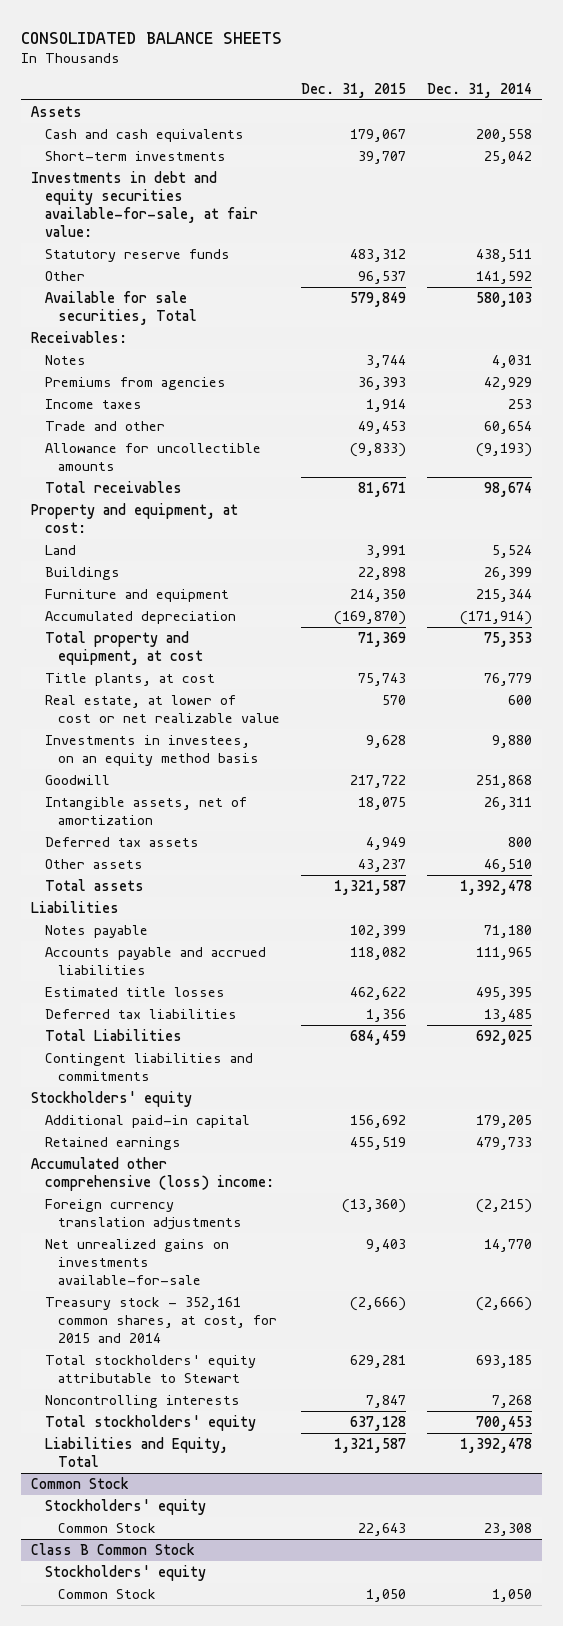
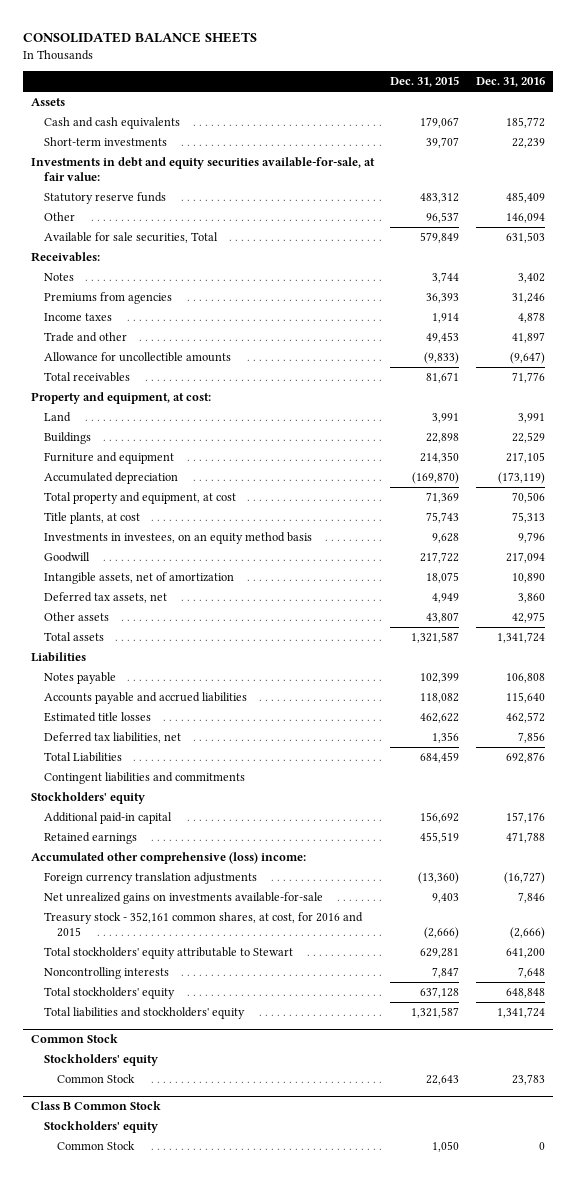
[426,82,532,98] Dec. 31, 2014 -> none
none -> [475,77,545,88] Dec. 31, 2016
[44,694,281,724] Real estate, at lower of cost or net realizable value -> none
[44,836,199,847] Deferred tax assets -> [43,591,167,603] Deferred tax assets, net
[358,858,407,872] 43,237 -> [426,611,460,623] 43,807
[44,1008,237,1019] Deferred tax liabilities -> [43,731,181,743] Deferred tax liabilities, net
[44,1296,278,1344] Treasury stock - 352,161 common shares, at cost, for 2015 and 2014 -> [43,911,363,937] Treasury stock - 352,161 common shares, at cost, for 2016 and 2015
[44,1436,228,1468] Liabilities and Equity, Total -> [43,1006,245,1019] Total liabilities and stockholders' equity

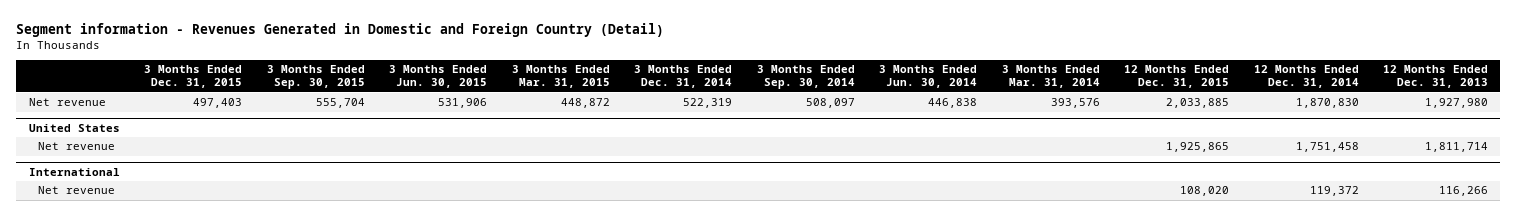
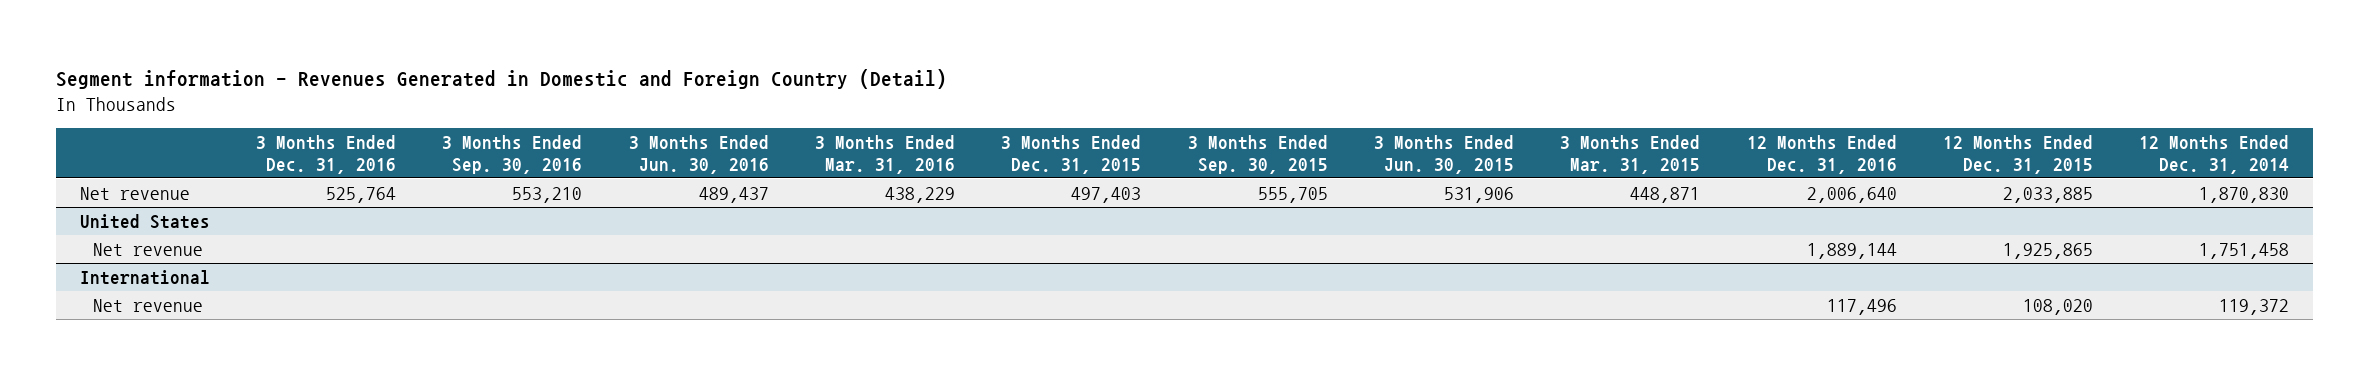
[634,65,733,89] 3 Months Ended Dec. 31, 2014 -> none
[756,65,855,90] 3 Months Ended Sep. 30, 2014 -> none
[879,65,978,89] 3 Months Ended Jun. 30, 2014 -> none
[1001,65,1100,89] 3 Months Ended Mar. 31, 2014 -> none
[1383,65,1489,89] 12 Months Ended Dec. 31, 2013 -> none
none -> [255,135,396,174] 3 Months Ended Dec. 31, 2016
none -> [442,135,583,174] 3 Months Ended Sep. 30, 2016
none -> [628,135,769,174] 3 Months Ended Jun. 30, 2016
none -> [815,135,956,174] 3 Months Ended Mar. 31, 2016
none -> [1746,135,1897,174] 12 Months Ended Dec. 31, 2016
[315,98,365,109] 555,704 -> [1257,186,1328,203] 555,705
[560,98,610,109] 448,872 -> [1630,186,1701,203] 448,871

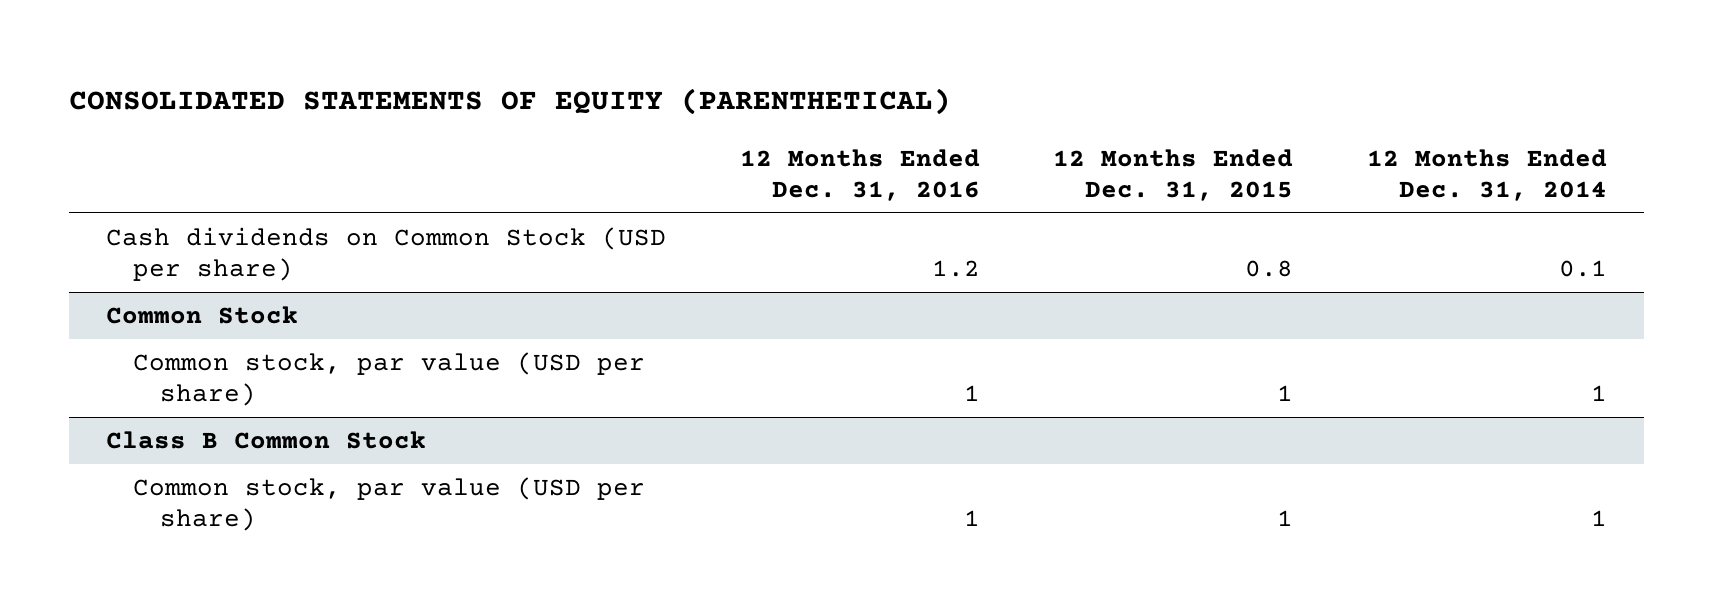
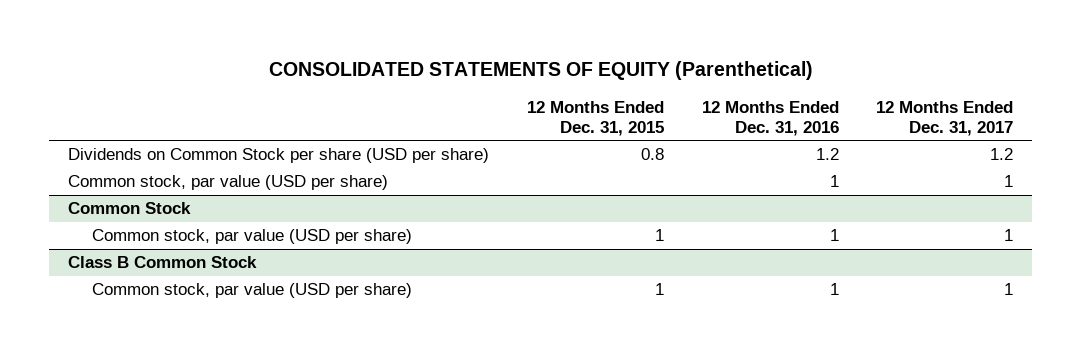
[69,88,952,116] CONSOLIDATED STATEMENTS OF EQUITY (PARENTHETICAL) -> [268,61,813,81] CONSOLIDATED STATEMENTS OF EQUITY (Parenthetical)
[1367,149,1608,201] 12 Months Ended Dec. 31, 2014 -> none
none -> [876,100,1014,136] 12 Months Ended Dec. 31, 2017
[106,227,667,281] Cash dividends on Common Stock (USD per share) -> [68,148,490,164] Dividends on Common Stock per share (USD per share)
none -> [68,175,389,191] Common stock, par value (USD per share)

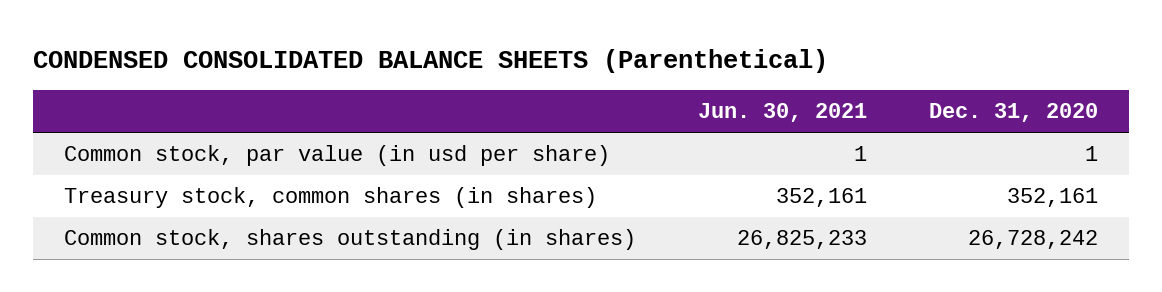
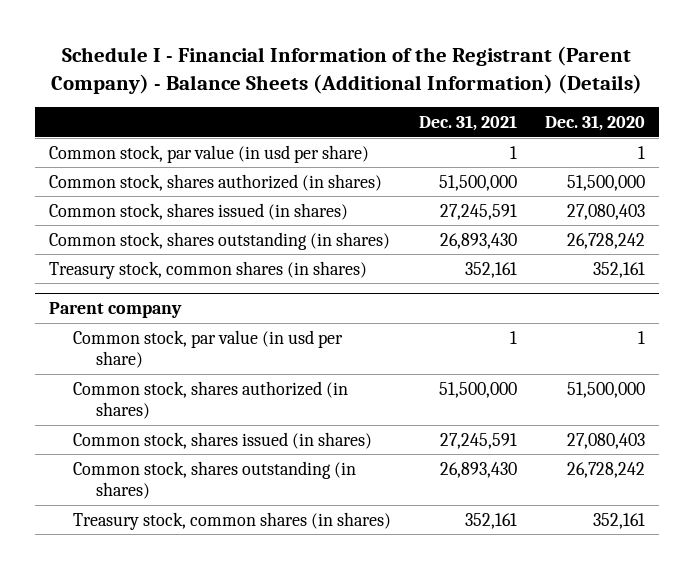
[33,48,829,73] CONDENSED CONSOLIDATED BALANCE SHEETS (Parenthetical) -> [50,46,642,94] Schedule I - Financial Information of the Registrant (Parent Company) - Balance Sheets (Additional Information) (Details)
[697,103,867,123] Jun. 30, 2021 -> none
none -> [418,114,517,131] Dec. 31, 2021
none -> [49,173,383,191] Common stock, shares authorized (in shares)
none -> [49,202,349,220] Common stock, shares issued (in shares)
none -> [49,231,391,250] Common stock, shares outstanding (in shares)
none -> [49,302,183,319] Parent company
none -> [72,329,343,369] Common stock, par value (in usd per share)
none -> [72,380,348,420] Common stock, shares authorized (in shares)
none -> [72,431,372,449] Common stock, shares issued (in shares)
none -> [72,511,391,530] Treasury stock, common shares (in shares)

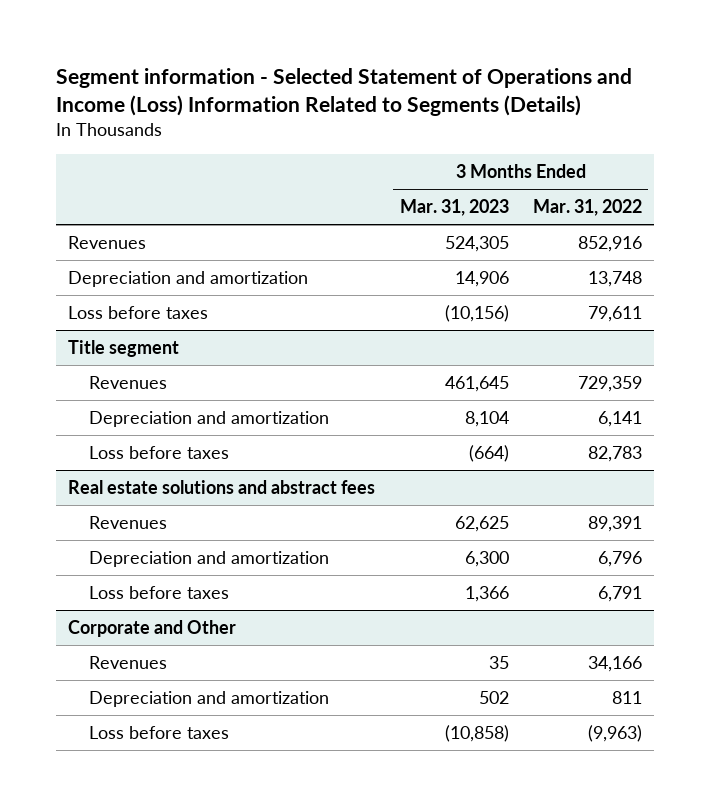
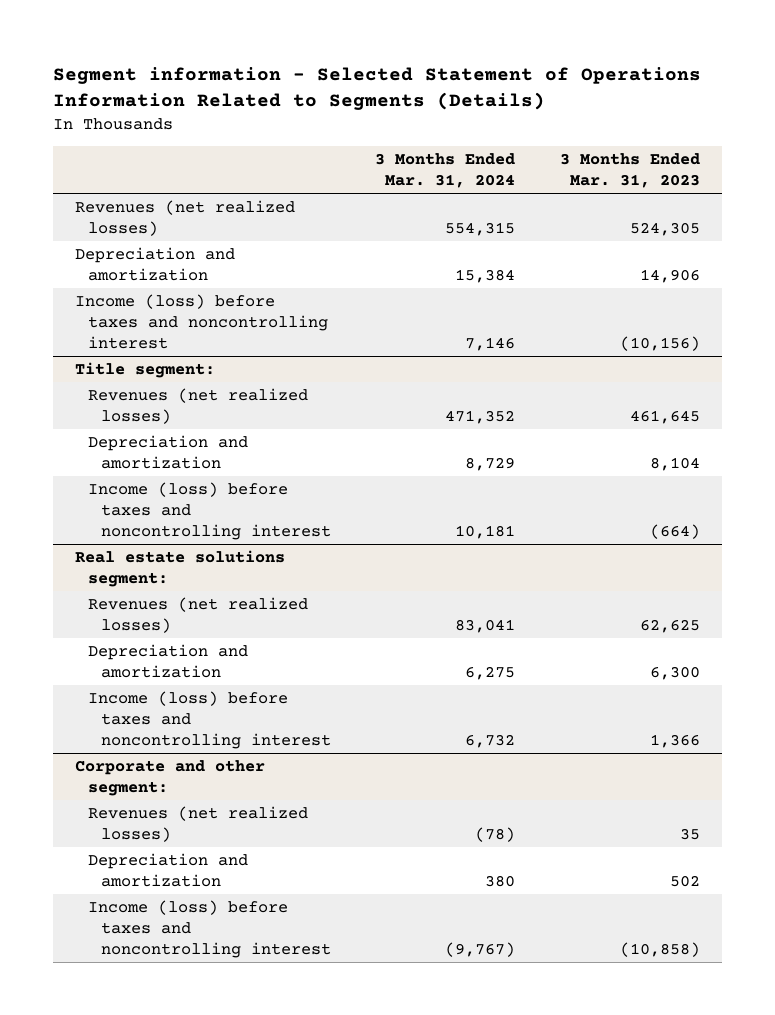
[56,68,633,117] Segment information - Selected Statement of Operations and Income (Loss) Information Related to Segments (Details) -> [53,66,702,111] Segment information - Selected Statement of Operations Information Related to Segments (Details)
[532,199,642,217] Mar. 31, 2022 -> none
none -> [375,153,516,189] 3 Months Ended Mar. 31, 2024
[68,235,147,249] Revenues -> [75,200,296,237] Revenues (net realized losses)
[68,305,209,319] Loss before taxes -> [75,294,329,350] Income (loss) before taxes and noncontrolling interest
[68,339,180,357] Title segment -> [75,362,216,379] Title segment:
[88,375,167,389] Revenues -> [88,388,309,425] Revenues (net realized losses)
[88,445,229,459] Loss before taxes -> [88,482,332,541] Income (loss) before taxes and noncontrolling interest
[68,479,376,494] Real estate solutions and abstract fees -> [75,550,286,588] Real estate solutions segment:
[88,515,167,529] Revenues -> [88,597,309,634] Revenues (net realized losses)
[88,585,229,599] Loss before taxes -> [88,691,332,750] Income (loss) before taxes and noncontrolling interest
[68,619,237,637] Corporate and Other -> [75,760,266,797] Corporate and other segment:
[88,655,167,669] Revenues -> [88,806,309,843] Revenues (net realized losses)
[88,725,229,739] Loss before taxes -> [88,900,332,959] Income (loss) before taxes and noncontrolling interest

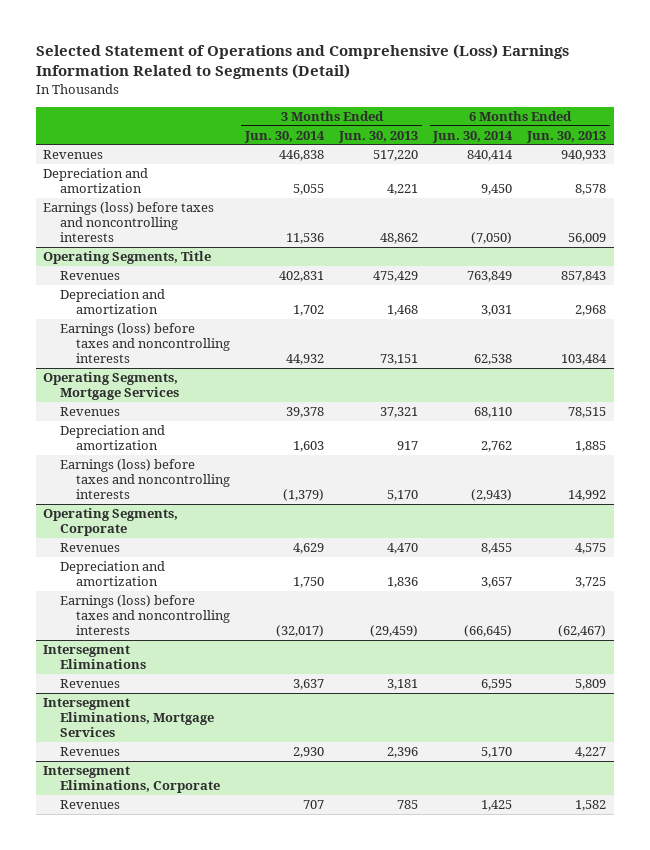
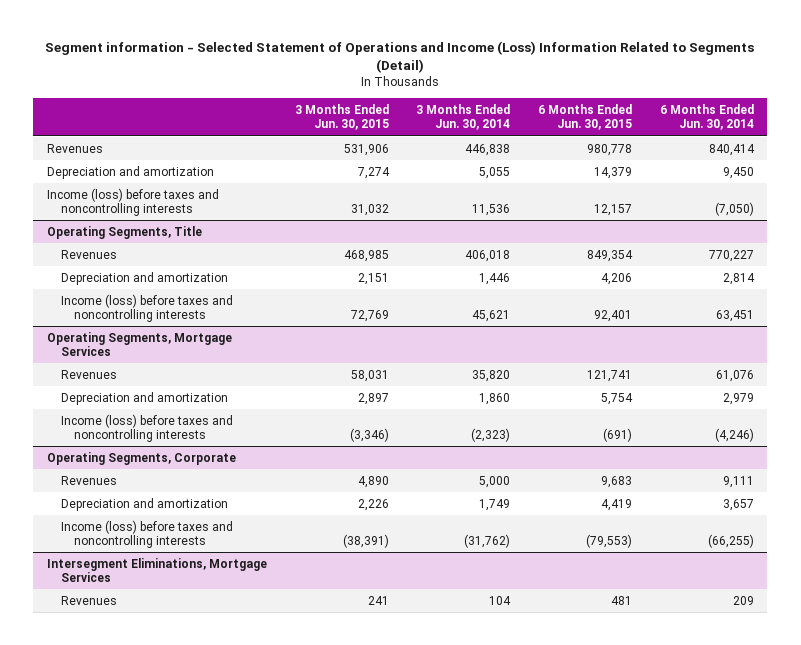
[35,43,569,80] Selected Statement of Operations and Comprehensive (Loss) Earnings Information Related to Segments (Detail) -> [45,40,755,74] Segment information - Selected Statement of Operations and Income (Loss) Information Related to Segments (Detail)
[338,130,419,143] Jun. 30, 2013 -> none
[526,130,607,143] Jun. 30, 2013 -> none
none -> [294,103,389,131] 3 Months Ended Jun. 30, 2015
none -> [537,103,632,131] 6 Months Ended Jun. 30, 2015
[43,202,215,243] Earnings (loss) before taxes and noncontrolling interests -> [47,187,220,217] Income (loss) before taxes and noncontrolling interests
[279,271,325,283] 402,831 -> [465,249,511,262] 406,018
[467,271,513,283] 763,849 -> [708,249,754,262] 770,227
[293,305,325,317] 1,702 -> [479,272,511,285] 1,446
[481,305,513,317] 3,031 -> [722,272,755,285] 2,814
[59,323,231,364] Earnings (loss) before taxes and noncontrolling interests -> [60,293,233,323] Income (loss) before taxes and noncontrolling interests
[286,354,325,366] 44,932 -> [472,310,511,323] 45,621
[474,354,513,366] 62,538 -> [715,310,754,323] 63,451
[286,407,325,419] 39,378 -> [472,369,511,382] 35,820
[474,407,513,419] 68,110 -> [715,369,754,382] 61,076
[293,441,325,453] 1,603 -> [479,392,511,405] 1,860
[481,441,513,453] 2,762 -> [722,392,754,405] 2,979
[59,459,231,500] Earnings (loss) before taxes and noncontrolling interests -> [60,413,233,443] Income (loss) before taxes and noncontrolling interests
[283,489,325,502] (1,379) -> [471,428,511,443] (2,323)
[471,489,513,502] (2,943) -> [714,428,754,443] (4,246)
[43,645,146,670] Intersegment Eliminations -> none
[59,679,120,689] Revenues -> none
[293,543,325,555] 4,629 -> [479,475,511,488] 5,000
[481,543,513,555] 8,455 -> [722,475,754,488] 9,111
[293,577,325,589] 1,750 -> [479,498,511,511] 1,749
[59,595,231,636] Earnings (loss) before taxes and noncontrolling interests -> [60,519,233,549] Income (loss) before taxes and noncontrolling interests
[276,625,325,638] (32,017) -> [464,534,511,549] (31,762)
[464,625,513,638] (66,645) -> [707,534,754,549] (66,255)
[43,766,220,794] Intersegment Eliminations, Corporate -> none
[59,800,120,810] Revenues -> none
[293,747,325,759] 2,930 -> [489,595,512,605] 104
[481,747,513,759] 5,170 -> [732,595,754,605] 209

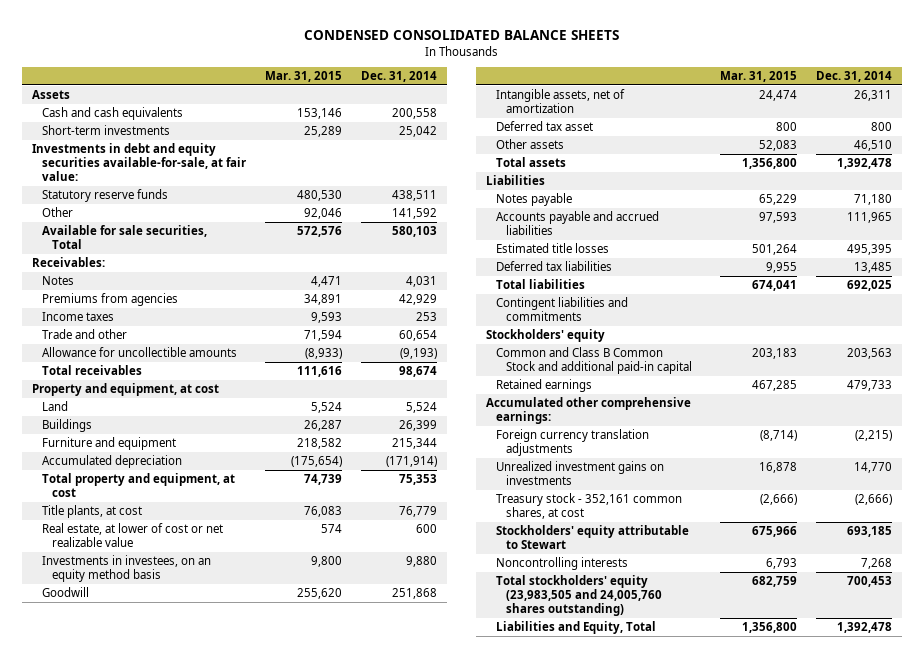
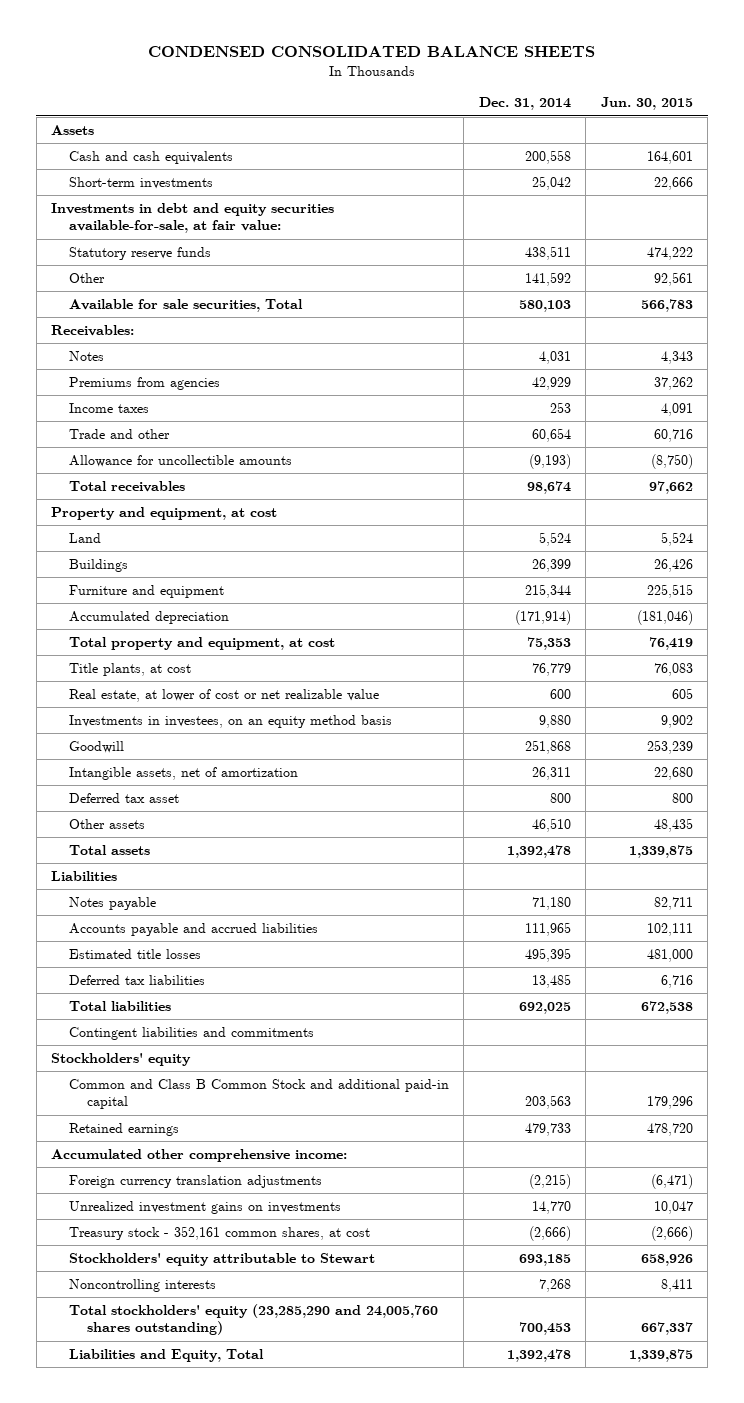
[265,71,343,83] Mar. 31, 2015 -> none
none -> [600,97,693,111] Jun. 30, 2015
[486,396,692,425] Accumulated other comprehensive earnings: -> [51,1148,348,1162] Accumulated other comprehensive income:
[496,574,663,617] Total stockholders' equity (23,983,505 and 24,005,760 shares outstanding) -> [69,1303,439,1336] Total stockholders' equity (23,285,290 and 24,005,760 shares outstanding)

